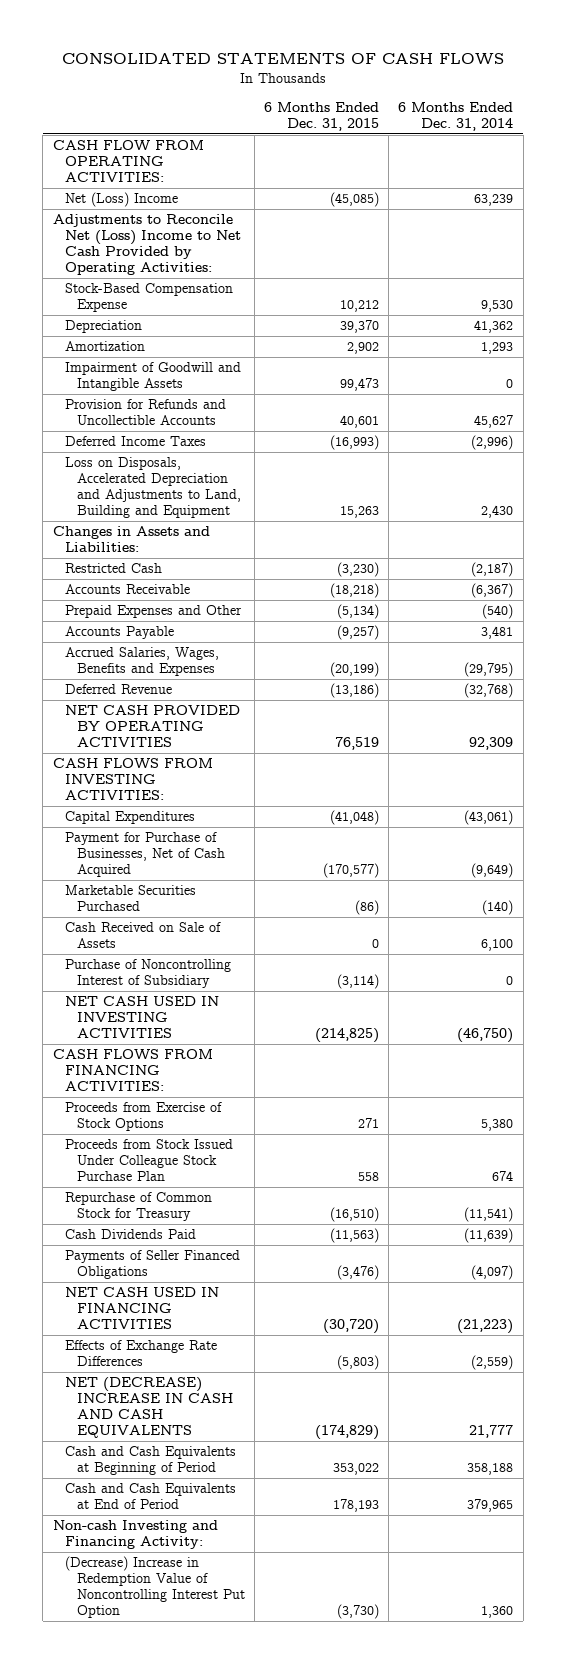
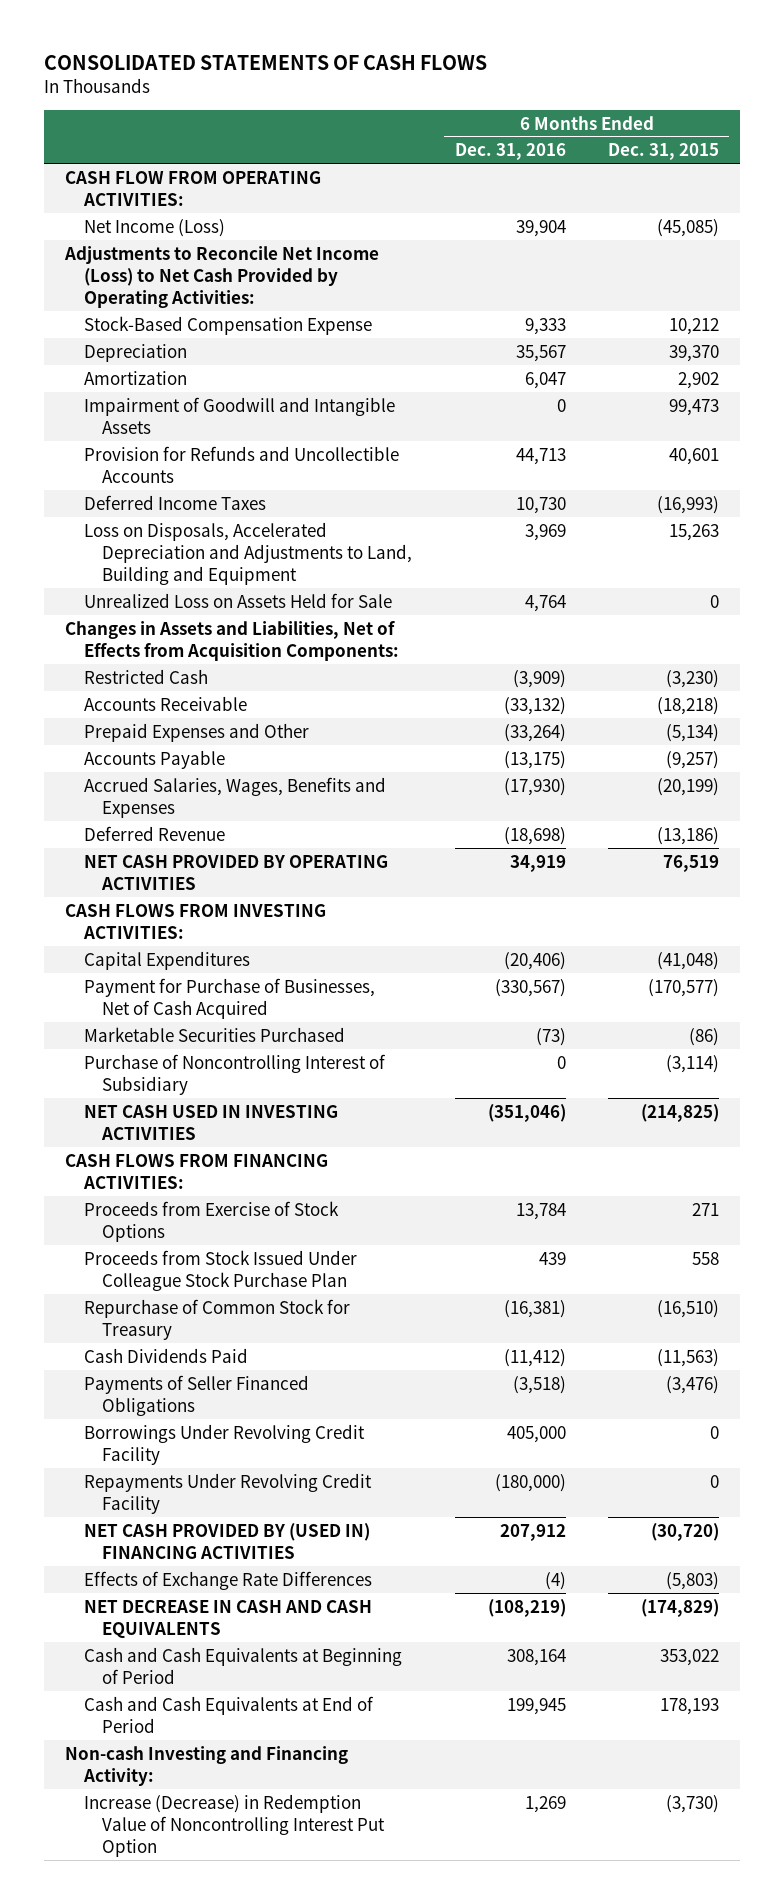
[398,101,514,131] 6 Months Ended Dec. 31, 2014 -> none
none -> [454,143,566,161] Dec. 31, 2016
[64,192,178,208] Net (Loss) Income -> [83,218,225,237] Net Income (Loss)
[52,214,241,275] Adjustments to Reconcile Net (Loss) Income to Net Cash Provided by Operating Activities: -> [63,245,379,308] Adjustments to Reconcile Net Income (Loss) to Net Cash Provided by Operating Activities:
none -> [83,592,392,608] Unrealized Loss on Assets Held for Sale
[52,526,210,553] Changes in Assets and Liabilities: -> [64,620,399,661] Changes in Assets and Liabilities, Net of Effects from Acquisition Components:
[64,922,221,949] Cash Received on Sale of Assets -> none
none -> [83,1423,365,1465] Borrowings Under Revolving Credit Facility
none -> [83,1472,372,1514] Repayments Under Revolving Credit Facility
[64,1287,219,1330] NET CASH USED IN FINANCING ACTIVITIES -> [83,1522,370,1559] NET CASH PROVIDED BY (USED IN) FINANCING ACTIVITIES
[64,1377,233,1438] NET (DECREASE) INCREASE IN CASH AND CASH EQUIVALENTS -> [83,1599,372,1639] NET DECREASE IN CASH AND CASH EQUIVALENTS
[64,1556,245,1618] (Decrease) Increase in Redemption Value of Noncontrolling Interest Put Option -> [83,1793,386,1857] Increase (Decrease) in Redemption Value of Noncontrolling Interest Put Option

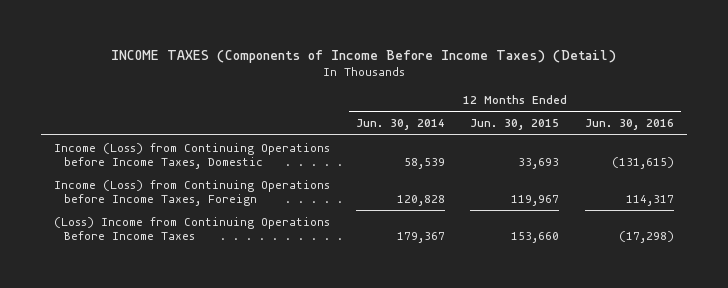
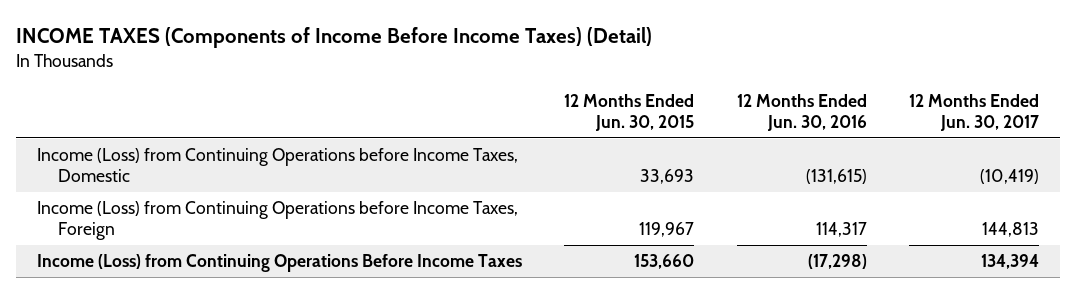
[355,119,445,131] Jun. 30, 2014 -> none
none -> [909,94,1040,131] 12 Months Ended Jun. 30, 2017
[54,216,331,240] (Loss) Income from Continuing Operations Before Income Taxes -> [36,254,522,273] Income (Loss) from Continuing Operations Before Income Taxes

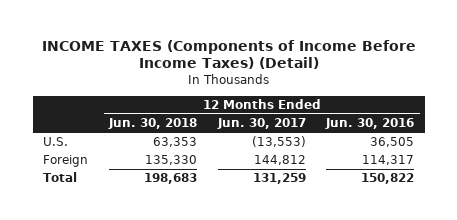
[564,94,695,131] 12 Months Ended Jun. 30, 2015 -> none
none -> [107,118,197,130] Jun. 30, 2018
[36,148,518,183] Income (Loss) from Continuing Operations before Income Taxes, Domestic -> none
[36,201,518,241] Income (Loss) from Continuing Operations before Income Taxes, Foreign -> none
[36,254,522,273] Income (Loss) from Continuing Operations Before Income Taxes -> none
none -> [42,137,68,147] U.S.
none -> [42,155,88,168] Foreign
none -> [42,172,77,183] Total

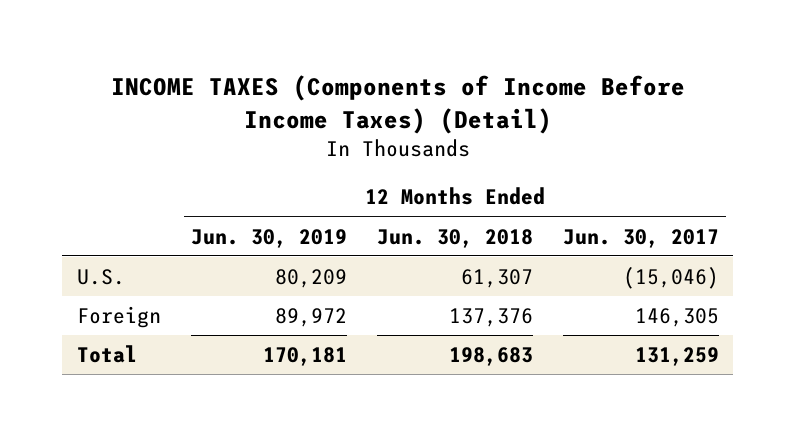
[325,118,415,130] Jun. 30, 2016 -> none
none -> [191,228,348,248] Jun. 30, 2019
[152,137,197,148] 63,353 -> [460,269,533,289] 61,307
[251,136,306,148] (13,553) -> [622,267,719,290] (15,046)
[144,155,197,166] 135,330 -> [448,308,533,328] 137,376
[253,155,306,166] 144,812 -> [634,308,719,328] 146,305

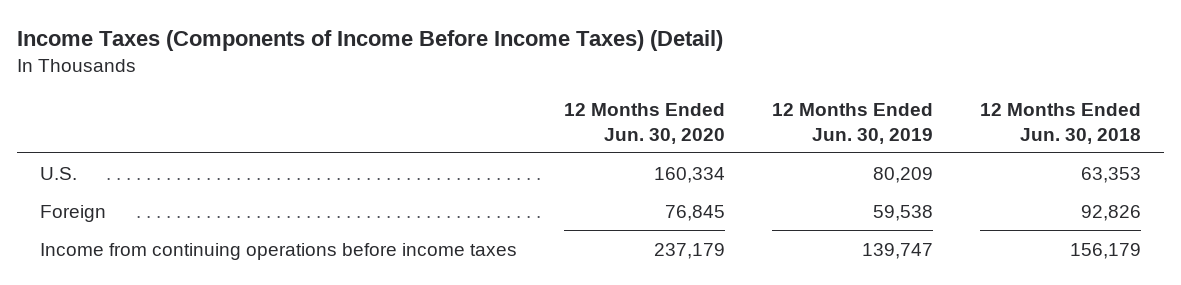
[110,75,685,134] INCOME TAXES (Components of Income Before Income Taxes) (Detail) -> [16,30,723,52] Income Taxes (Components of Income Before Income Taxes) (Detail)
[562,228,719,248] Jun. 30, 2017 -> none
none -> [564,103,726,144] 12 Months Ended Jun. 30, 2020
[77,345,138,364] Total -> none
[460,269,533,289] 61,307 -> [1080,166,1141,183] 63,353
[275,308,348,328] 89,972 -> [872,204,933,221] 59,538
[448,308,533,328] 137,376 -> [1080,204,1141,221] 92,826
none -> [40,242,518,260] Income from continuing operations before income taxes

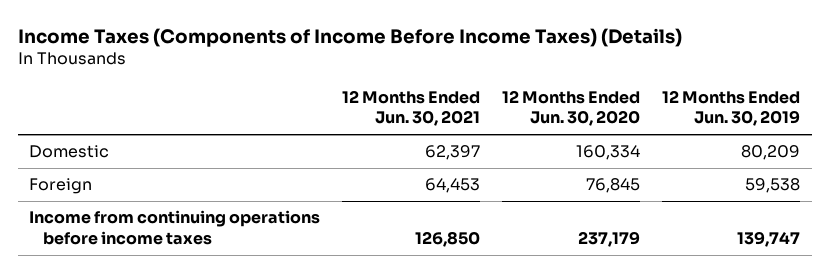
[16,30,723,52] Income Taxes (Components of Income Before Income Taxes) (Detail) -> [17,27,682,47] Income Taxes (Components of Income Before Income Taxes) (Details)
[979,103,1141,144] 12 Months Ended Jun. 30, 2018 -> none
none -> [342,89,481,127] 12 Months Ended Jun. 30, 2021
[40,166,78,180] U.S. -> [28,145,109,159] Domestic

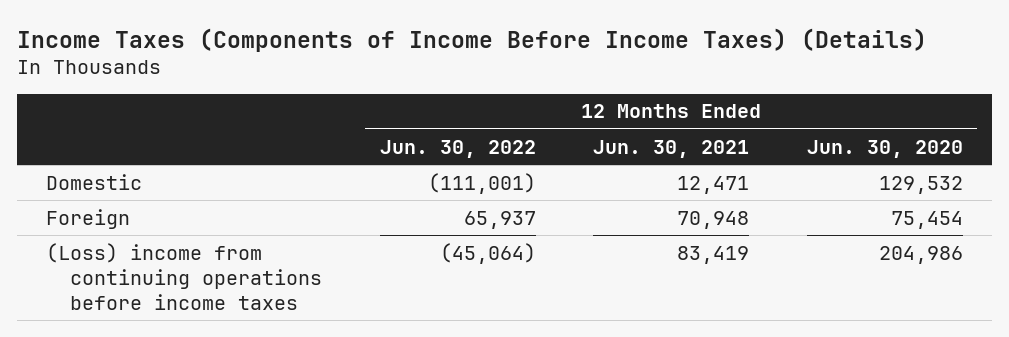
[662,89,801,127] 12 Months Ended Jun. 30, 2019 -> none
none -> [379,139,536,158] Jun. 30, 2022
[425,145,481,161] 62,397 -> [677,175,750,194] 12,471
[576,145,641,161] 160,334 -> [878,175,963,194] 129,532
[425,178,481,194] 64,453 -> [677,210,750,229] 70,948
[586,178,641,194] 76,845 -> [890,210,963,229] 75,454
[28,210,320,246] Income from continuing operations before income taxes -> [45,242,323,310] (Loss) income from continuing operations before income taxes
[415,231,481,248] 126,850 -> [677,245,750,264] 83,419
[578,231,641,248] 237,179 -> [878,245,963,264] 204,986

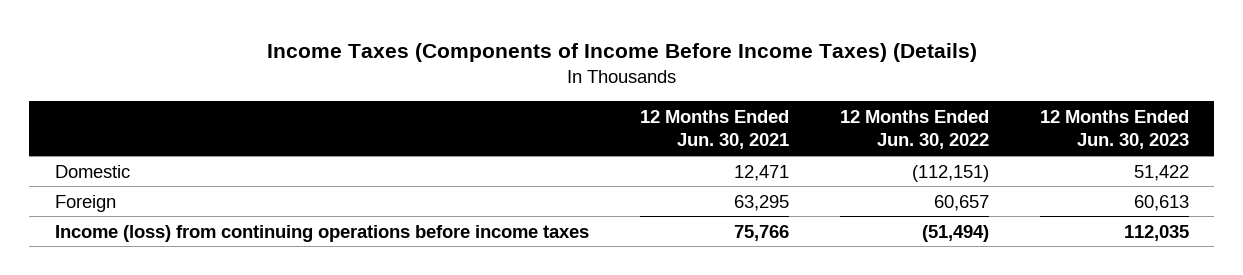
[806,139,963,158] Jun. 30, 2020 -> none
none -> [1039,110,1189,150] 12 Months Ended Jun. 30, 2023
[427,172,536,194] (111,001) -> [911,164,989,182] (112,151)
[463,210,536,229] 65,937 -> [933,194,989,211] 60,657
[677,210,750,229] 70,948 -> [733,194,789,211] 63,295
[45,242,323,310] (Loss) income from continuing operations before income taxes -> [54,224,589,242] Income (loss) from continuing operations before income taxes
[439,242,536,264] (45,064) -> [921,224,989,242] (51,494)
[677,245,750,264] 83,419 -> [733,224,789,241] 75,766

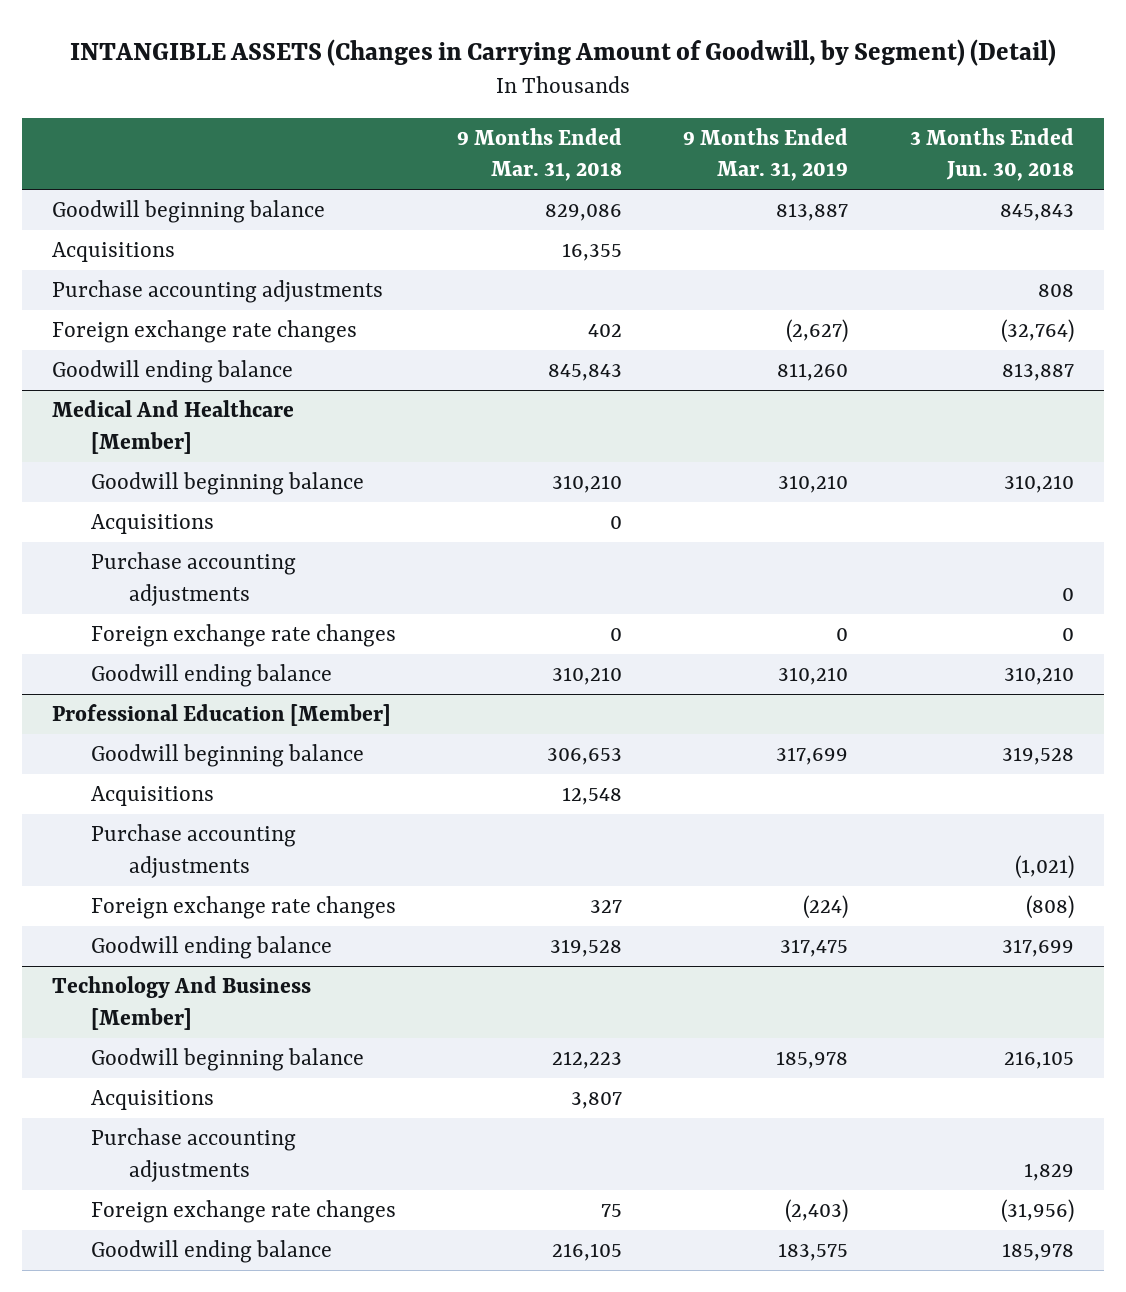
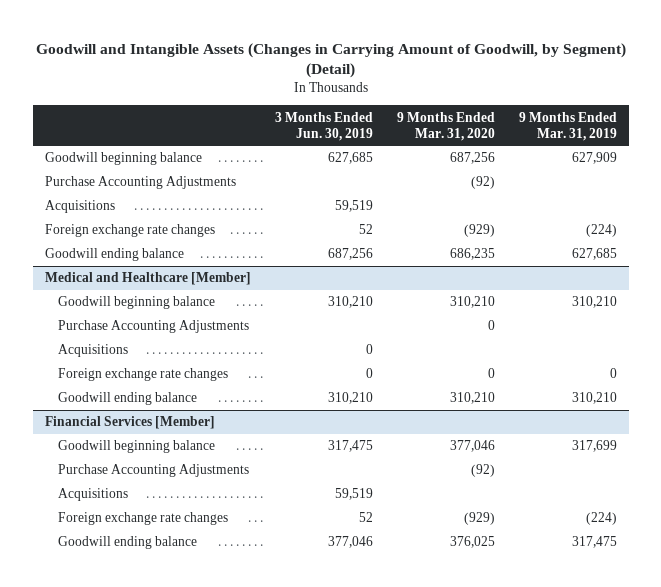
[69,38,1056,66] INTANGIBLE ASSETS (Changes in Carrying Amount of Goodwill, by Segment) (Detail) -> [35,42,626,79] Goodwill and Intangible Assets (Changes in Carrying Amount of Goodwill, by Segment) (Detail)
[457,127,623,182] 9 Months Ended Mar. 31, 2018 -> none
[909,127,1074,182] 3 Months Ended Jun. 30, 2018 -> none
none -> [274,111,373,141] 3 Months Ended Jun. 30, 2019
none -> [396,111,495,141] 9 Months Ended Mar. 31, 2020
[776,203,849,222] 813,887 -> [571,152,617,165] 627,909
none -> [44,176,236,190] Purchase Accounting Adjustments
[52,280,384,304] Purchase accounting adjustments -> none
[786,319,849,344] (2,627) -> [585,224,617,238] (224)
[777,363,849,382] 811,260 -> [571,248,617,261] 627,685
[52,400,295,454] Medical And Healthcare [Member] -> [44,272,251,286] Medical and Healthcare [Member]
none -> [58,320,250,334] Purchase Accounting Adjustments
[90,552,296,606] Purchase accounting adjustments -> none
[52,704,392,727] Professional Education [Member] -> none
none -> [44,416,215,430] Financial Services [Member]
none -> [58,464,250,478] Purchase Accounting Adjustments
[90,824,296,878] Purchase accounting adjustments -> none
[52,976,312,1030] Technology And Business [Member] -> none
[90,1048,364,1072] Goodwill beginning balance -> none
[90,1090,214,1111] Acquisitions -> none
[90,1128,296,1182] Purchase accounting adjustments -> none
[90,1200,396,1224] Foreign exchange rate changes -> none
[90,1240,332,1264] Goodwill ending balance -> none

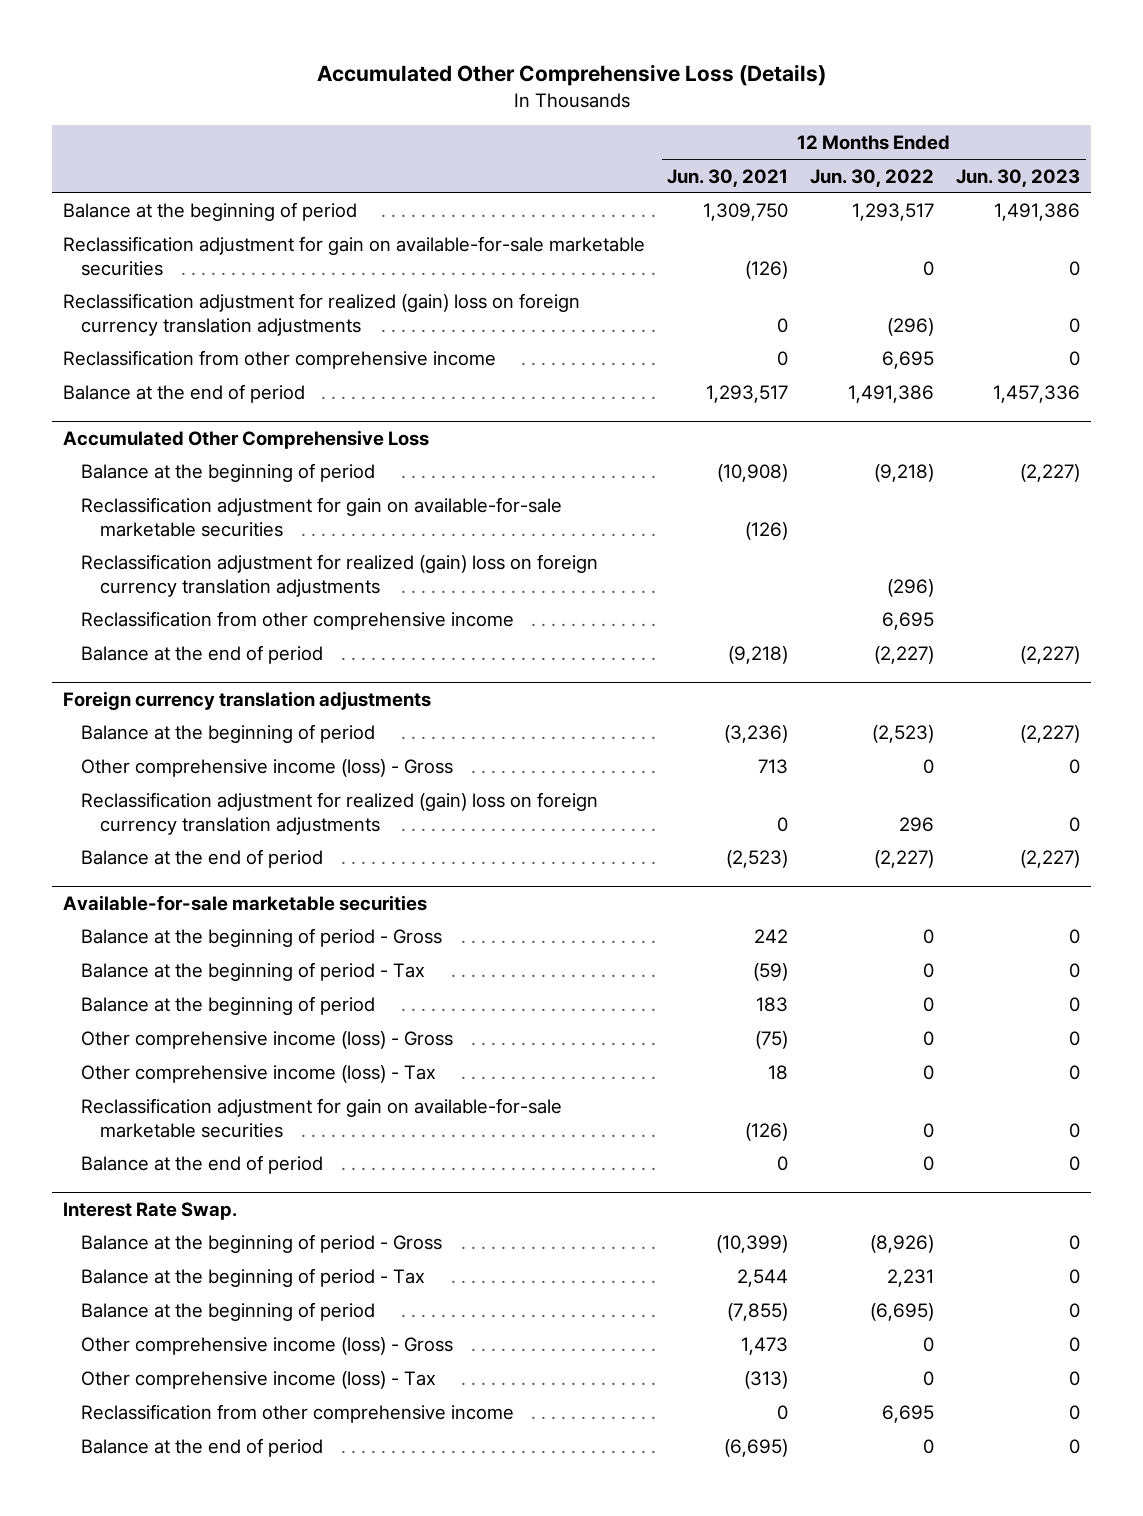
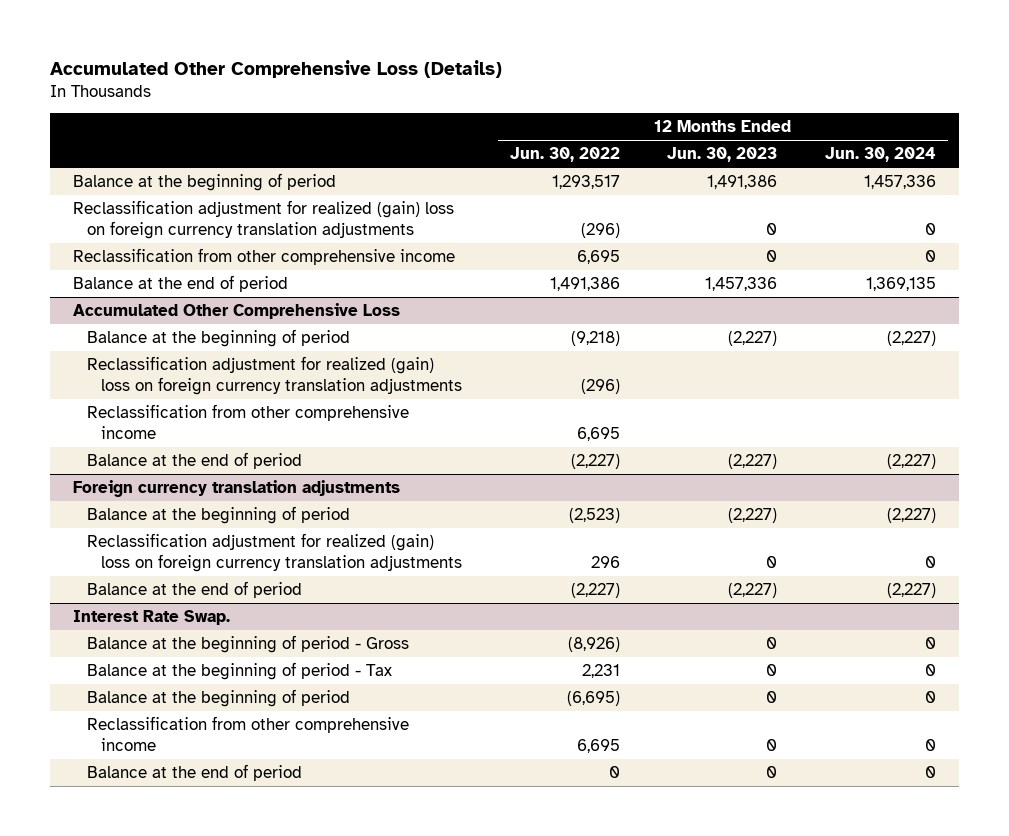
[667,168,789,187] Jun. 30, 2021 -> none
none -> [824,147,936,163] Jun. 30, 2024
[63,236,646,276] Reclassification adjustment for gain on available-for-sale marketable securities -> none
[81,497,563,537] Reclassification adjustment for gain on available-for-sale marketable securities -> none
[81,759,454,778] Other comprehensive income (loss) - Gross -> none
[63,895,428,912] Available-for-sale marketable securities -> none
[81,928,443,948] Balance at the beginning of period - Gross -> none
[81,962,426,982] Balance at the beginning of period - Tax -> none
[81,996,376,1016] Balance at the beginning of period -> none
[81,1031,454,1050] Other comprehensive income (loss) - Gross -> none
[81,1065,437,1084] Other comprehensive income (loss) - Tax -> none
[81,1098,563,1138] Reclassification adjustment for gain on available-for-sale marketable securities -> none
[81,1155,324,1175] Balance at the end of period -> none
[81,1337,454,1356] Other comprehensive income (loss) - Gross -> none
[81,1371,437,1390] Other comprehensive income (loss) - Tax -> none

